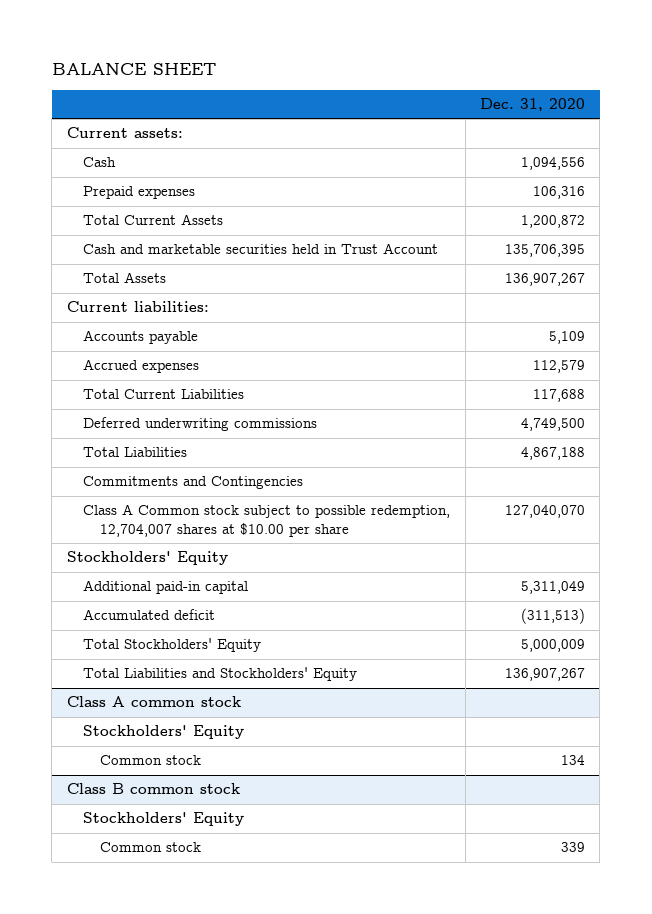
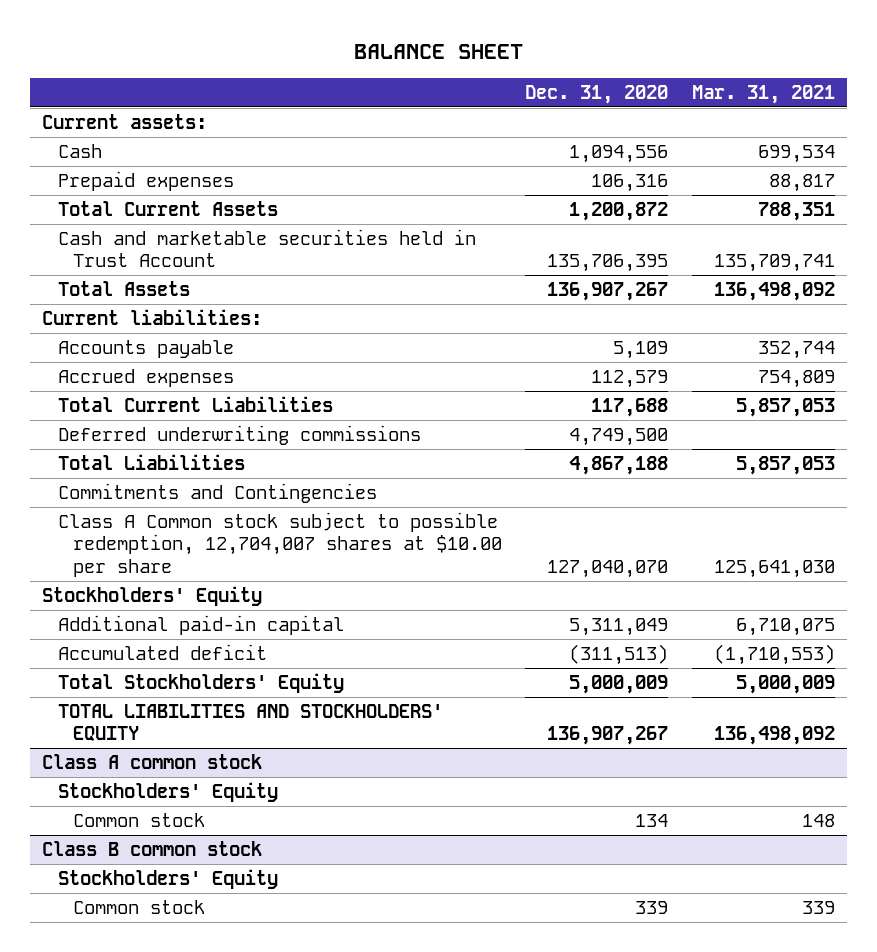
none -> [691,84,835,104] Mar. 31, 2021
[83,667,358,682] Total Liabilities and Stockholders' Equity -> [57,703,443,742] TOTAL LIABILITIES AND STOCKHOLDERS' EQUITY

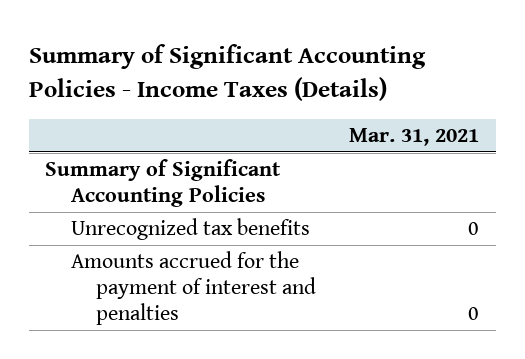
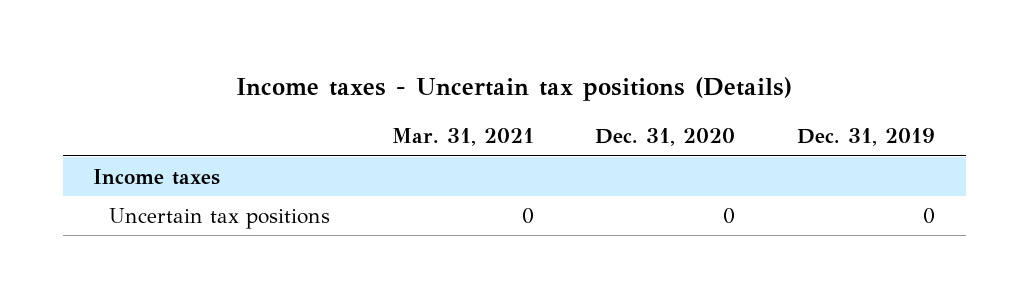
[28,44,426,102] Summary of Significant Accounting Policies - Income Taxes (Details) -> [236,77,793,102] Income taxes - Uncertain tax positions (Details)
none -> [595,128,736,147] Dec. 31, 2020
none -> [796,128,935,147] Dec. 31, 2019
[45,159,282,208] Summary of Significant Accounting Policies -> none
[70,251,317,326] Amounts accrued for the payment of interest and penalties -> none
none -> [93,168,221,185] Income taxes
[70,218,310,241] Unrecognized tax benefits -> [109,207,331,229] Uncertain tax positions

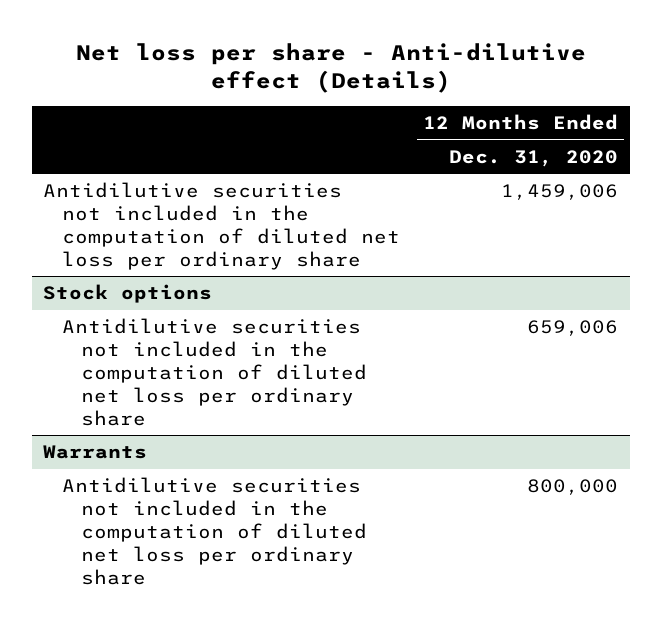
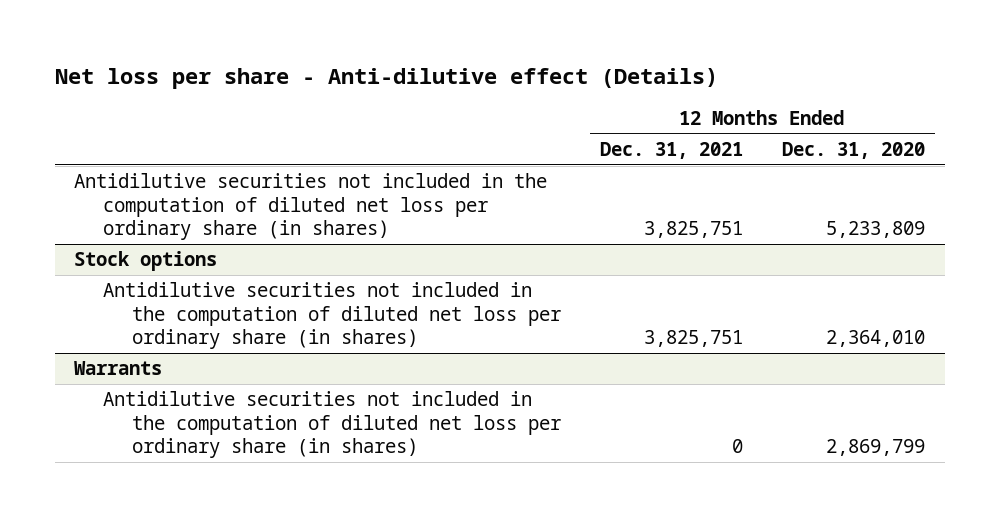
none -> [599,142,743,160] Dec. 31, 2021
[43,182,401,270] Antidilutive securities not included in the computation of diluted net loss per ordinary share -> [74,173,548,241] Antidilutive securities not included in the computation of diluted net loss per ordinary share (in shares)
[501,184,619,201] 1,459,006 -> [826,221,926,239] 5,233,809
[62,318,368,426] Antidilutive securities not included in the computation of diluted net loss per ordinary share -> [102,282,561,350] Antidilutive securities not included in the computation of diluted net loss per ordinary share (in shares)
[527,320,619,337] 659,006 -> [826,330,926,348] 2,364,010
[62,477,368,585] Antidilutive securities not included in the computation of diluted net loss per ordinary share -> [102,391,561,459] Antidilutive securities not included in the computation of diluted net loss per ordinary share (in shares)
[527,479,619,496] 800,000 -> [826,439,926,457] 2,869,799

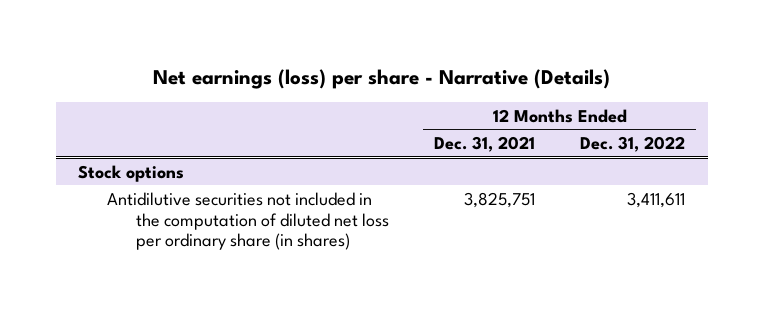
[54,68,718,90] Net loss per share - Anti-dilutive effect (Details) -> [152,68,610,89] Net earnings (loss) per share - Narrative (Details)
[782,142,926,160] Dec. 31, 2020 -> none
none -> [580,135,686,152] Dec. 31, 2022
[74,173,548,241] Antidilutive securities not included in the computation of diluted net loss per ordinary share (in shares) -> none
[74,361,163,376] Warrants -> none
[102,391,561,459] Antidilutive securities not included in the computation of diluted net loss per ordinary share (in shares) -> none

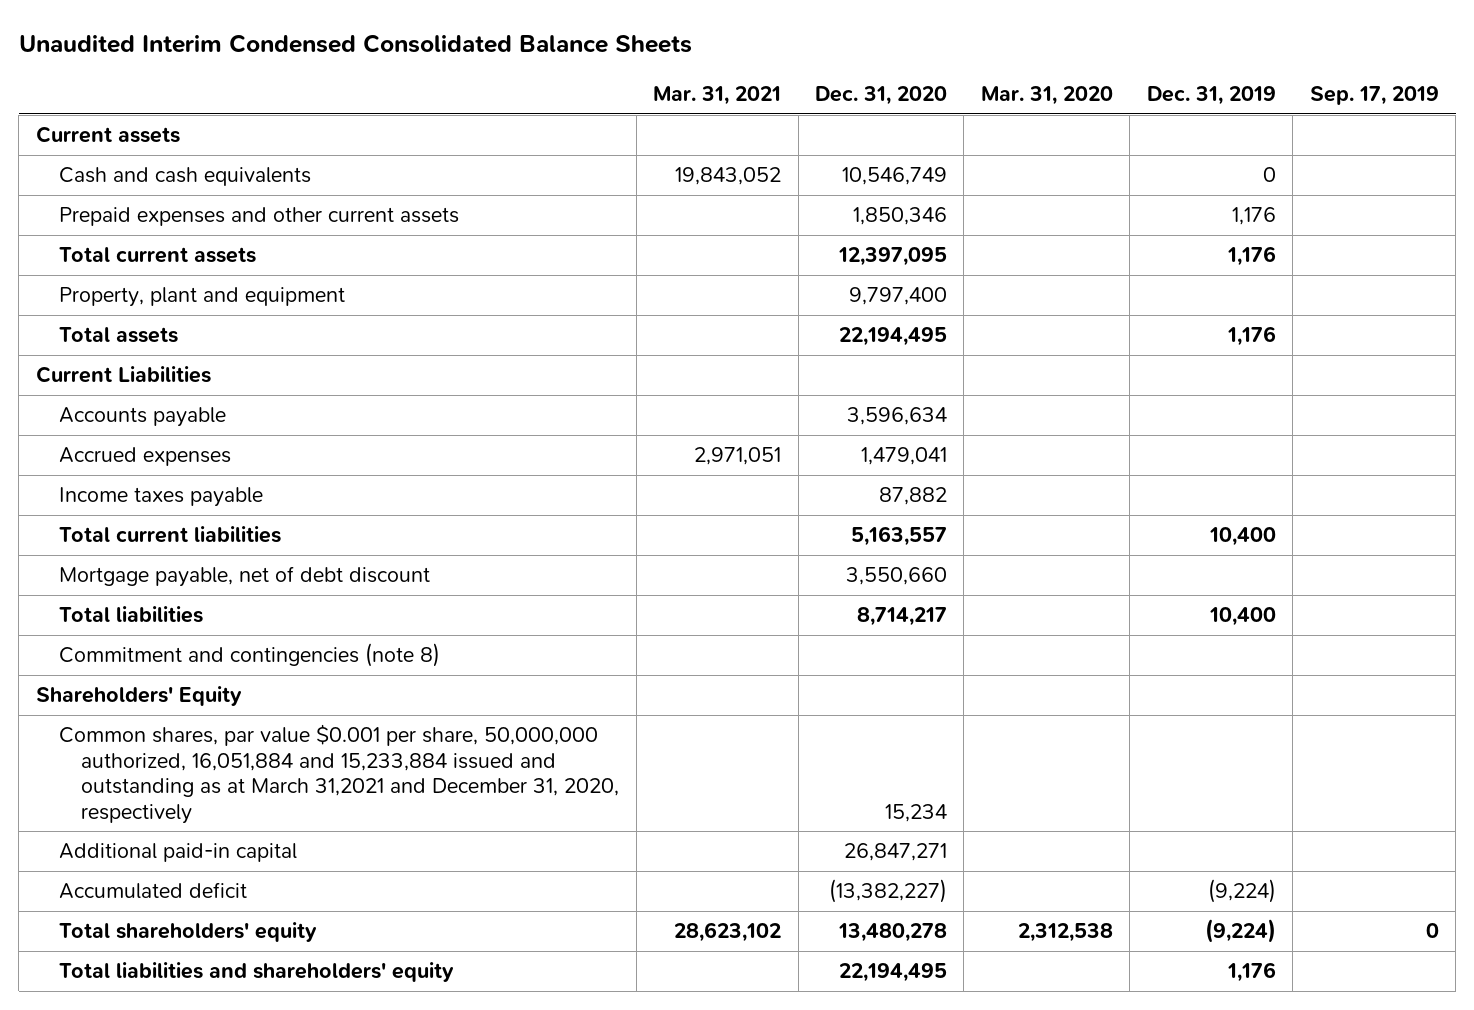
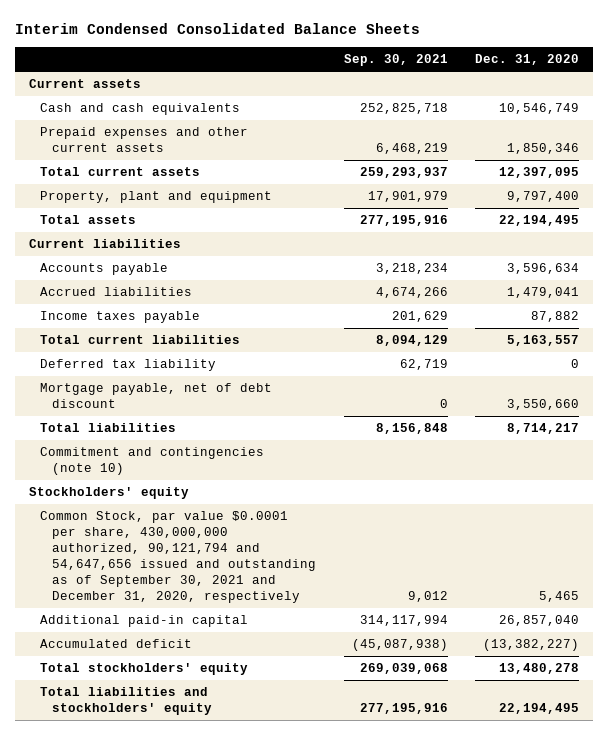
[18,34,692,54] Unaudited Interim Condensed Consolidated Balance Sheets -> [14,23,420,35] Interim Condensed Consolidated Balance Sheets
[653,86,782,106] Mar. 31, 2021 -> none
[980,86,1113,106] Mar. 31, 2020 -> none
[1146,86,1276,106] Dec. 31, 2019 -> none
[1309,86,1439,106] Sep. 17, 2019 -> none
none -> [343,53,448,66] Sep. 30, 2021
[35,366,211,384] Current Liabilities -> [28,239,181,249] Current liabilities
[58,447,231,467] Accrued expenses -> [40,287,193,297] Accrued liabilities
none -> [40,359,217,372] Deferred tax liability
[58,643,440,668] Commitment and contingencies (note 8) -> [40,447,265,476] Commitment and contingencies (note 10)
[35,686,242,707] Shareholders' Equity -> [28,487,189,500] Stockholders' equity
[58,724,620,824] Common shares, par value $0.001 per share, 50,000,000 authorized, 16,051,884 and 15,233,884 issued and outstanding as at March 31,2021 and December 31, 2020, respectively -> [40,511,316,604] Common Stock, par value $0.0001 per share, 430,000,000 authorized, 90,121,794 and 54,647,656 issued and outstanding as of September 30, 2021 and December 31, 2020, respectively
[885,803,948,822] 15,234 -> [539,591,580,603] 5,465
[844,843,948,862] 26,847,271 -> [499,615,580,627] 26,857,040
[58,922,317,943] Total shareholders' equity -> [40,663,249,676] Total stockholders' equity
[58,962,454,983] Total liabilities and shareholders' equity -> [40,687,212,716] Total liabilities and stockholders' equity

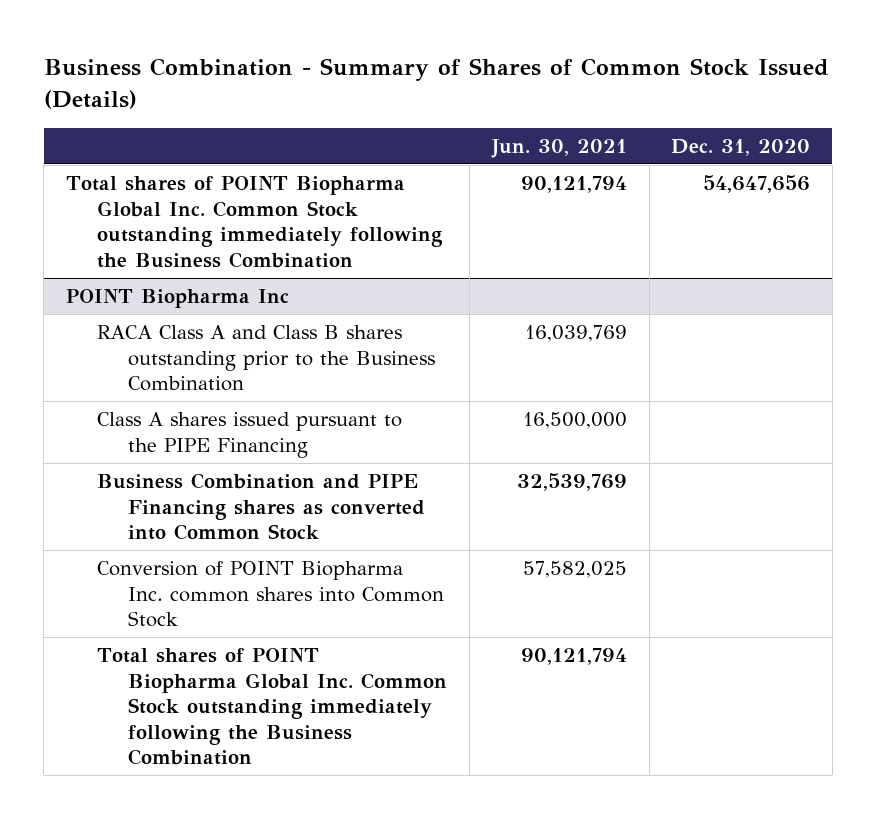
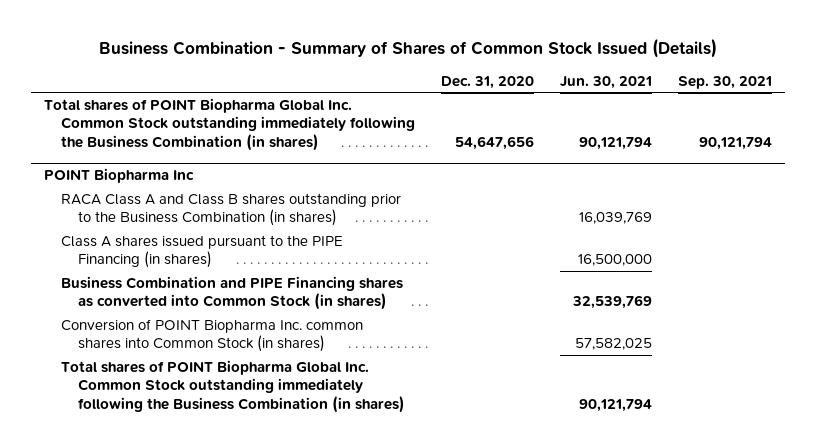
none -> [678,75,773,89] Sep. 30, 2021
[65,176,444,268] Total shares of POINT Biopharma Global Inc. Common Stock outstanding immediately following the Business Combination -> [43,97,416,151] Total shares of POINT Biopharma Global Inc. Common Stock outstanding immediately following the Business Combination (in shares)
[97,325,436,392] RACA Class A and Class B shares outstanding prior to the Business Combination -> [61,192,402,227] RACA Class A and Class B shares outstanding prior to the Business Combination (in shares)
[97,412,403,458] Class A shares issued pursuant to the PIPE Financing -> [61,234,344,269] Class A shares issued pursuant to the PIPE Financing (in shares)
[97,473,426,541] Business Combination and PIPE Financing shares as converted into Common Stock -> [61,275,404,311] Business Combination and PIPE Financing shares as converted into Common Stock (in shares)
[97,561,445,628] Conversion of POINT Biopharma Inc. common shares into Common Stock -> [61,318,364,353] Conversion of POINT Biopharma Inc. common shares into Common Stock (in shares)
[97,648,448,766] Total shares of POINT Biopharma Global Inc. Common Stock outstanding immediately following the Business Combination -> [61,359,406,413] Total shares of POINT Biopharma Global Inc. Common Stock outstanding immediately following the Business Combination (in shares)

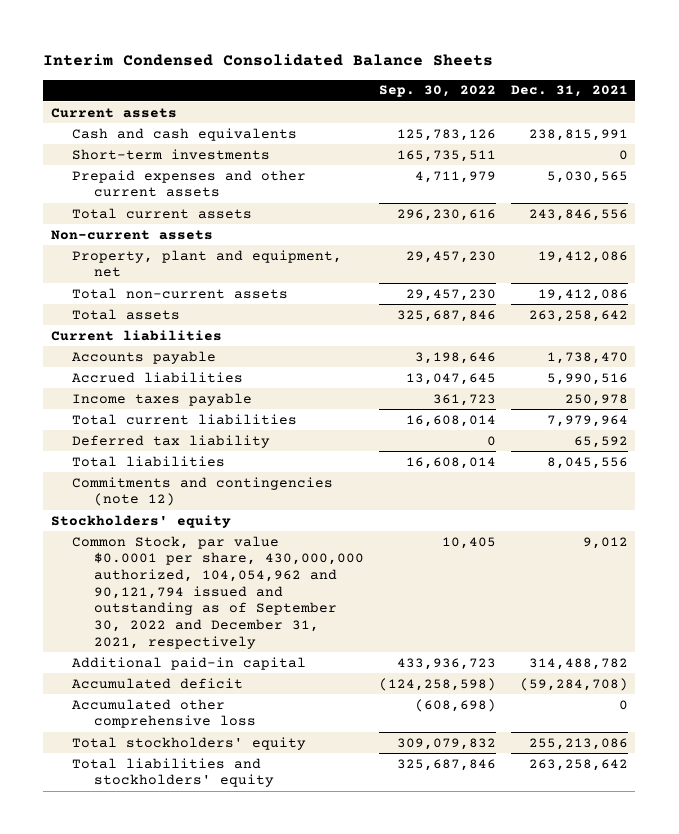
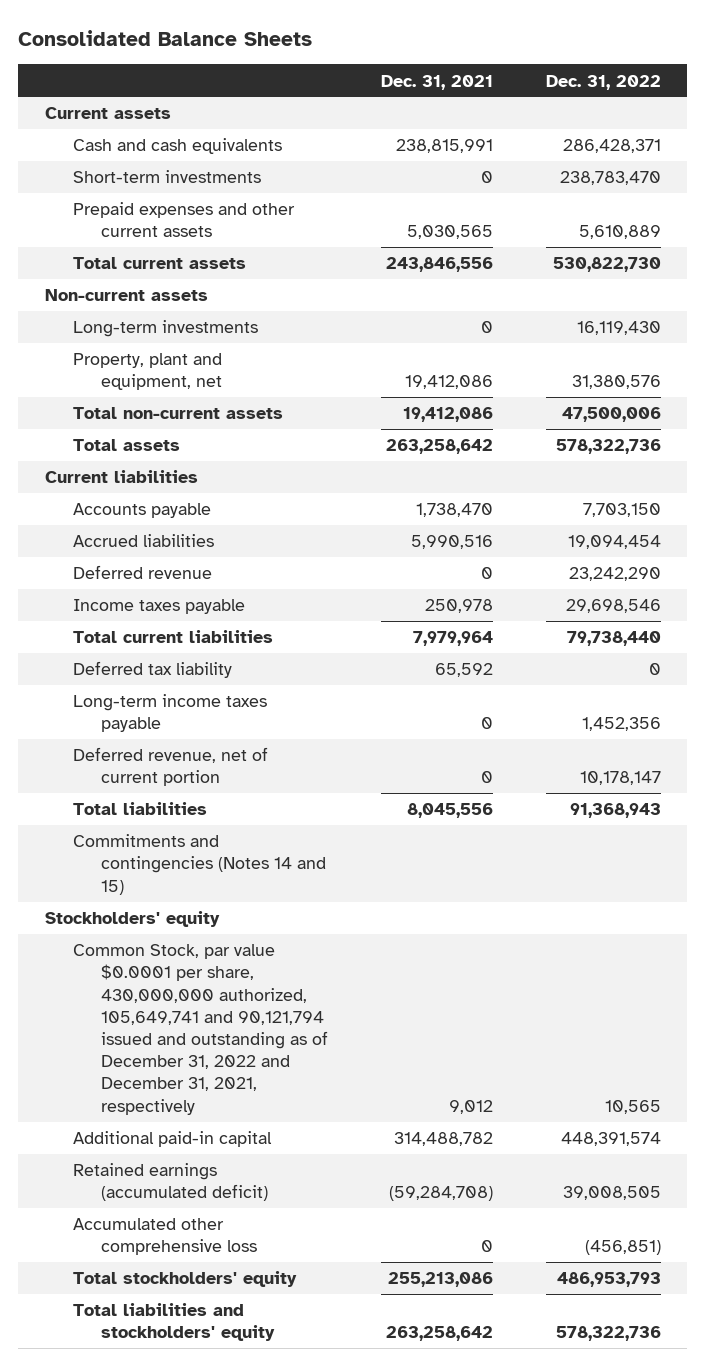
[43,54,494,67] Interim Condensed Consolidated Balance Sheets -> [18,30,313,47] Consolidated Balance Sheets
[378,85,496,98] Sep. 30, 2022 -> none
none -> [545,74,661,90] Dec. 31, 2022
none -> [73,320,259,338] Long-term investments
none -> [73,565,213,580] Deferred revenue
none -> [73,694,268,733] Long-term income taxes payable
none -> [73,747,269,787] Deferred revenue, net of current portion
[72,476,334,507] Commitments and contingencies (note 12) -> [73,834,327,895] Commitments and contingencies (Notes 14 and 15)
[72,535,365,649] Common Stock, par value $0.0001 per share, 430,000,000 authorized, 104,054,962 and 90,121,794 issued and outstanding as of September 30, 2022 and December 31, 2021, respectively -> [73,944,329,1115] Common Stock, par value $0.0001 per share, 430,000,000 authorized, 105,649,741 and 90,121,794 issued and outstanding as of December 31, 2022 and December 31, 2021, respectively
[72,677,244,689] Accumulated deficit -> [73,1163,269,1202] Retained earnings (accumulated deficit)

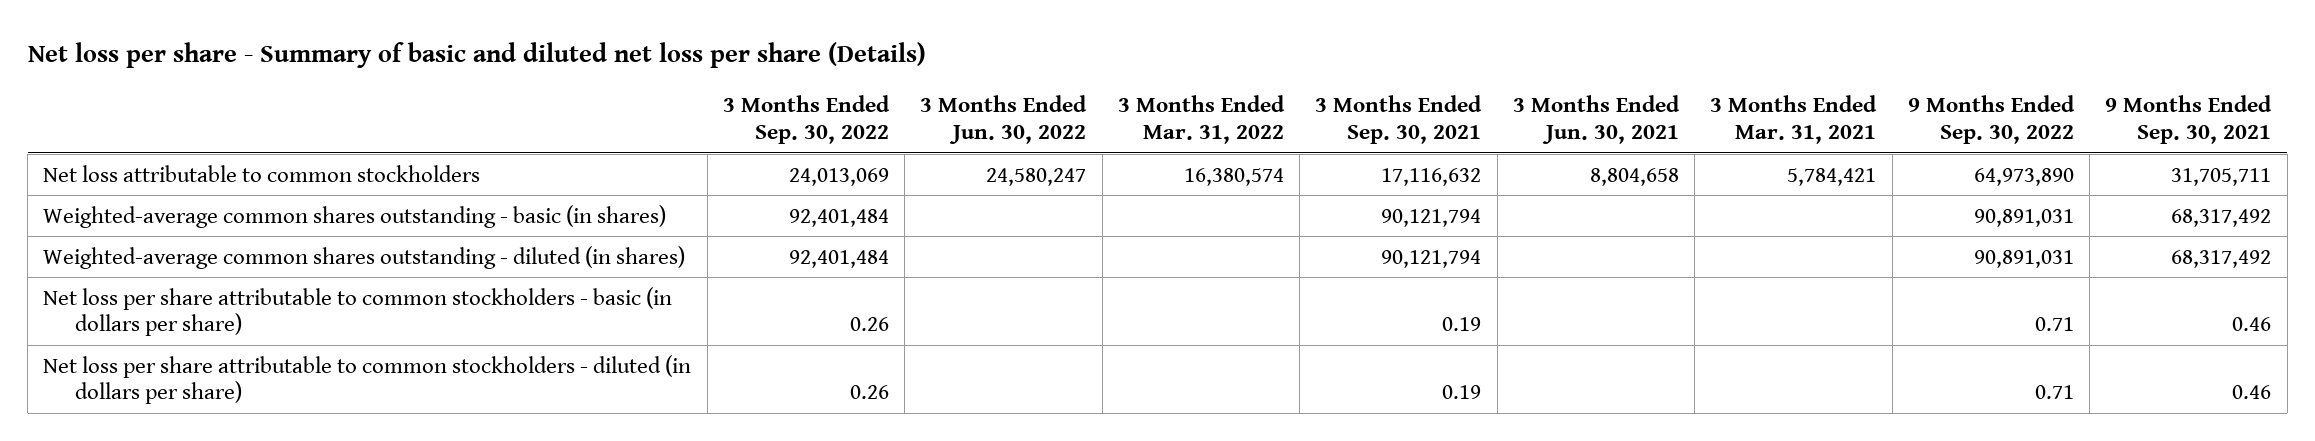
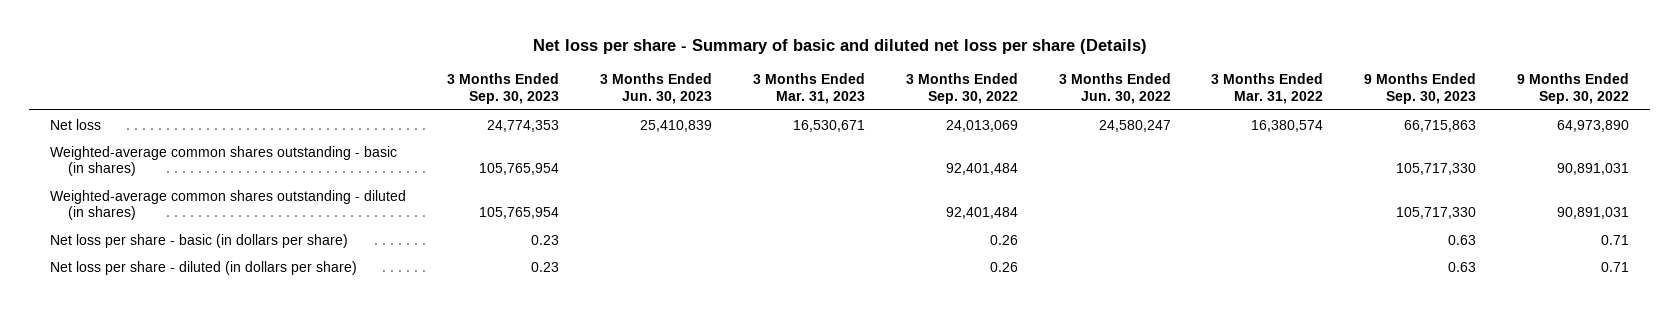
[1315,95,1483,144] 3 Months Ended Sep. 30, 2021 -> none
[1512,95,1680,144] 3 Months Ended Jun. 30, 2021 -> none
[1710,95,1878,144] 3 Months Ended Mar. 31, 2021 -> none
[2105,95,2273,144] 9 Months Ended Sep. 30, 2021 -> none
none -> [446,73,559,104] 3 Months Ended Sep. 30, 2023
none -> [599,73,712,104] 3 Months Ended Jun. 30, 2023
none -> [752,73,865,104] 3 Months Ended Mar. 31, 2023
none -> [1364,73,1477,104] 9 Months Ended Sep. 30, 2023
[43,164,481,182] Net loss attributable to common stockholders -> [49,118,101,130] Net loss
[43,286,673,337] Net loss per share attributable to common stockholders - basic (in dollars per share) -> [49,233,348,248] Net loss per share - basic (in dollars per share)
[43,354,692,405] Net loss per share attributable to common stockholders - diluted (in dollars per share) -> [49,260,357,275] Net loss per share - diluted (in dollars per share)

